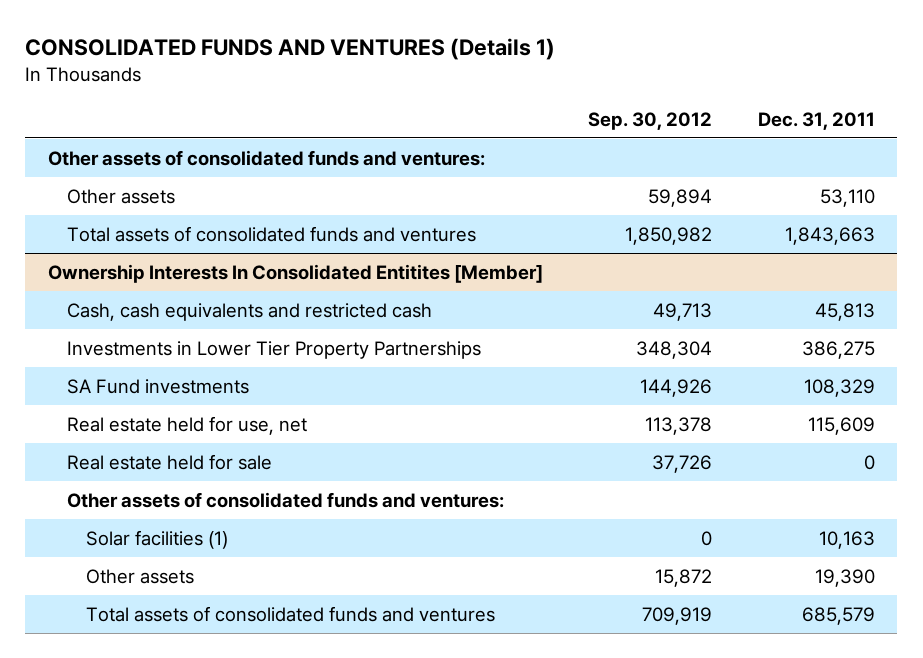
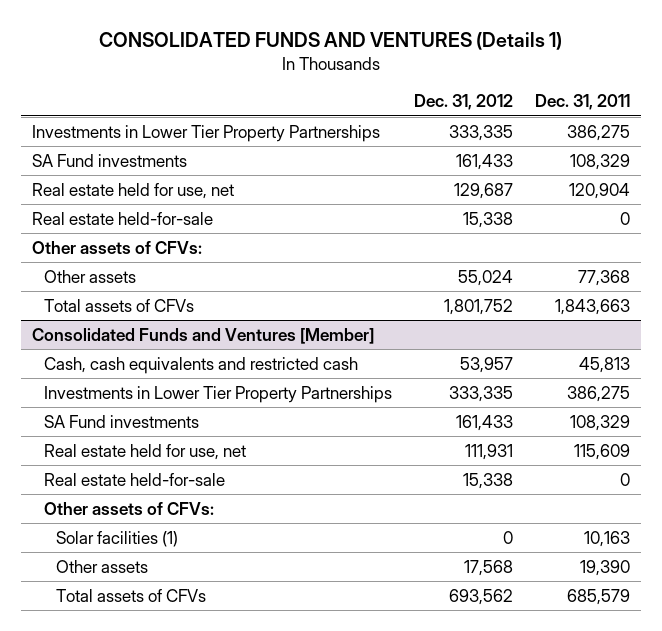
[588,111,713,130] Sep. 30, 2012 -> none
none -> [414,94,514,111] Dec. 31, 2012
[47,263,543,283] Ownership Interests In Consolidated Entitites [Member] -> none
none -> [31,124,380,142] Investments in Lower Tier Property Partnerships
none -> [31,153,187,167] SA Fund investments
none -> [31,182,234,199] Real estate held for use, net
none -> [31,211,213,225] Real estate held-for-sale
[47,149,485,166] Other assets of consolidated funds and ventures: -> [31,240,202,254] Other assets of CFVs:
[819,188,875,207] 53,110 -> [578,269,631,286] 77,368
[67,225,477,242] Total assets of consolidated funds and ventures -> [44,298,195,312] Total assets of CFVs
none -> [31,327,374,344] Consolidated Funds and Ventures [Member]
[67,453,273,470] Real estate held for sale -> [44,472,226,486] Real estate held-for-sale
[67,491,505,508] Other assets of consolidated funds and ventures: -> [44,501,215,515] Other assets of CFVs:
[86,605,496,622] Total assets of consolidated funds and ventures -> [56,588,207,602] Total assets of CFVs

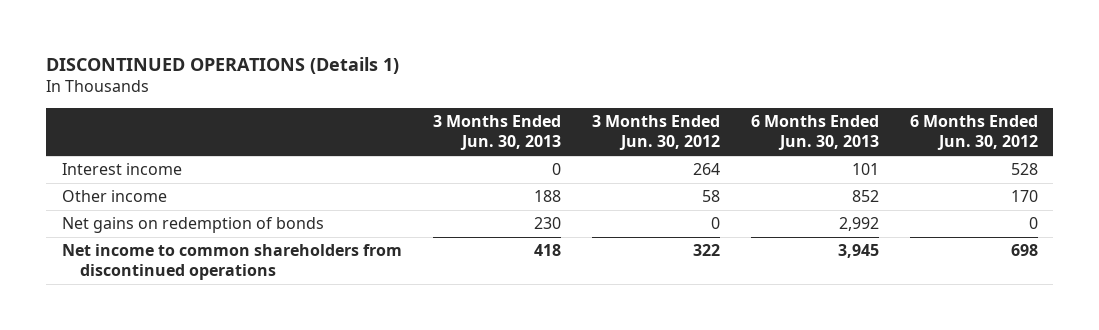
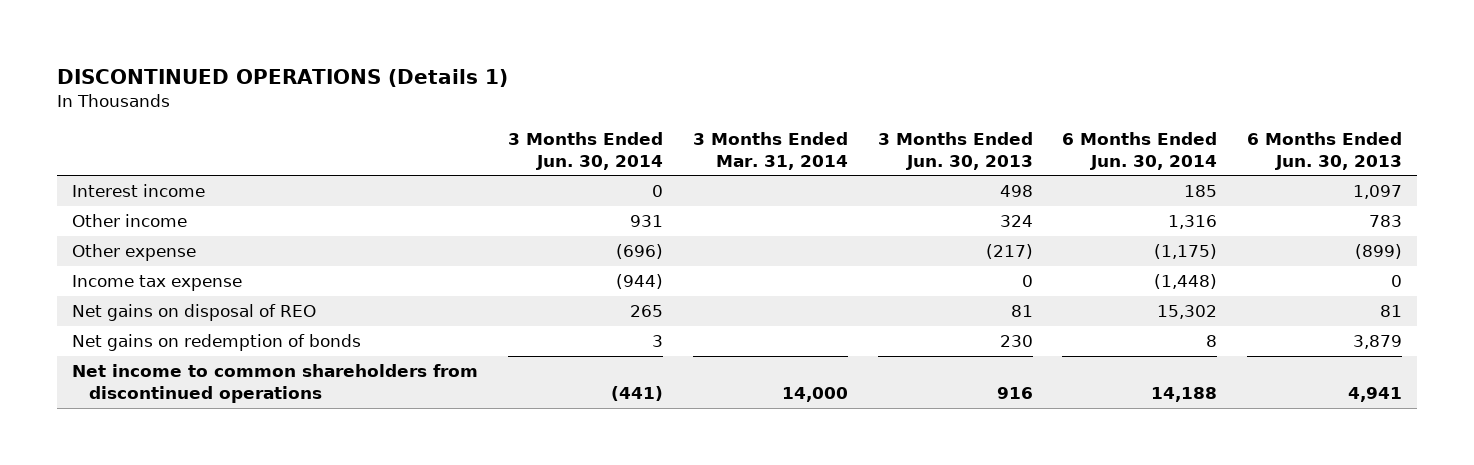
[591,115,720,151] 3 Months Ended Jun. 30, 2012 -> none
[909,115,1038,151] 6 Months Ended Jun. 30, 2012 -> none
none -> [508,132,664,170] 3 Months Ended Jun. 30, 2014
none -> [692,132,848,170] 3 Months Ended Mar. 31, 2014
none -> [1062,132,1218,170] 6 Months Ended Jun. 30, 2014
[551,163,561,176] 0 -> [999,185,1033,198] 498
[851,163,879,176] 101 -> [1353,185,1403,200] 1,097
[533,190,561,203] 188 -> [999,215,1033,228] 324
[851,190,879,203] 852 -> [1369,215,1403,228] 783
none -> [72,244,197,262] Other expense
none -> [72,275,243,292] Income tax expense
none -> [72,304,317,322] Net gains on disposal of REO
[838,217,879,232] 2,992 -> [1353,335,1403,350] 3,879
[533,244,561,257] 418 -> [996,386,1033,399] 916
[837,244,879,259] 3,945 -> [1348,386,1403,402] 4,941

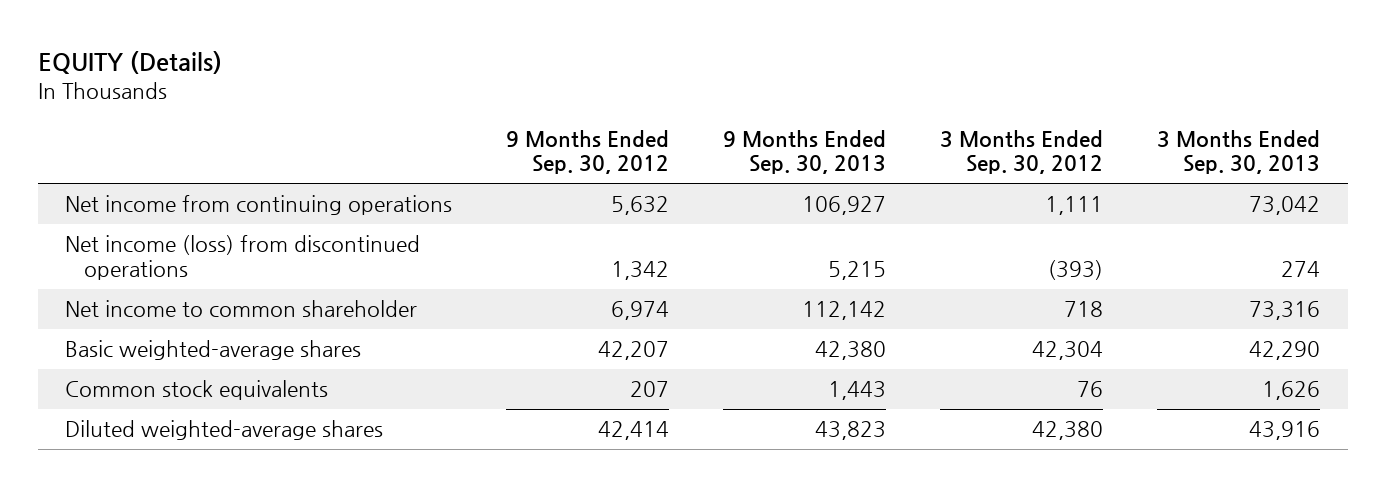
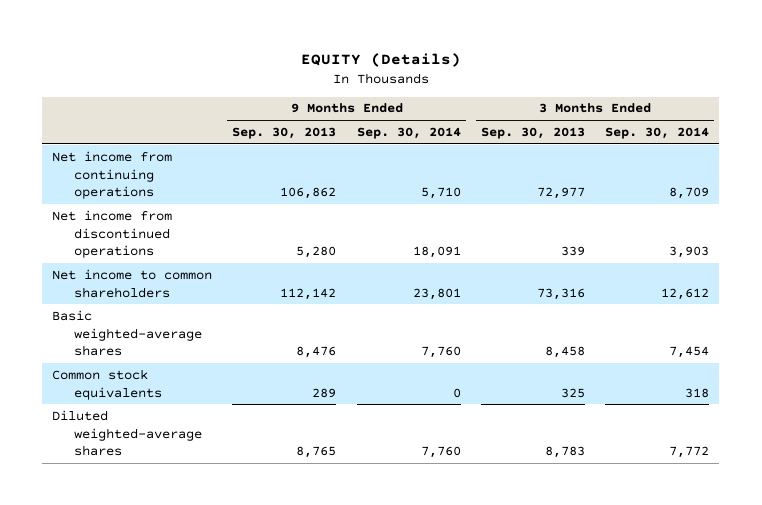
[505,130,669,175] 9 Months Ended Sep. 30, 2012 -> none
[940,130,1104,175] 3 Months Ended Sep. 30, 2012 -> none
none -> [356,126,461,139] Sep. 30, 2014
none -> [605,126,710,139] Sep. 30, 2014
[802,196,887,216] 106,927 -> [280,187,337,200] 106,862
[1249,196,1321,216] 73,042 -> [537,187,586,200] 72,977
[64,235,420,280] Net income (loss) from discontinued operations -> [52,209,173,259] Net income from discontinued operations
[828,260,887,280] 5,215 -> [296,246,337,259] 5,280
[1281,260,1321,277] 274 -> [561,246,586,257] 339
[64,300,417,318] Net income to common shareholder -> [52,268,213,298] Net income to common shareholders
[815,341,887,361] 42,380 -> [296,346,337,359] 8,476
[1249,341,1321,361] 42,290 -> [545,346,586,359] 8,458
[828,381,887,401] 1,443 -> [312,387,337,398] 289
[1262,381,1321,401] 1,626 -> [561,387,586,398] 325
[815,421,887,441] 43,823 -> [296,446,337,459] 8,765
[1249,421,1321,441] 43,916 -> [545,446,586,459] 8,783

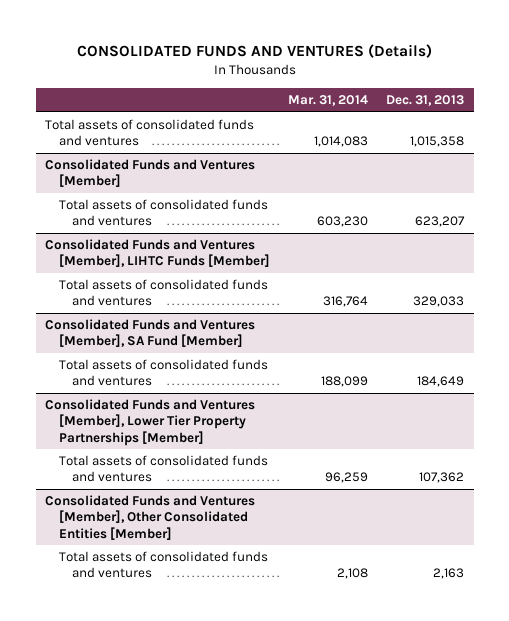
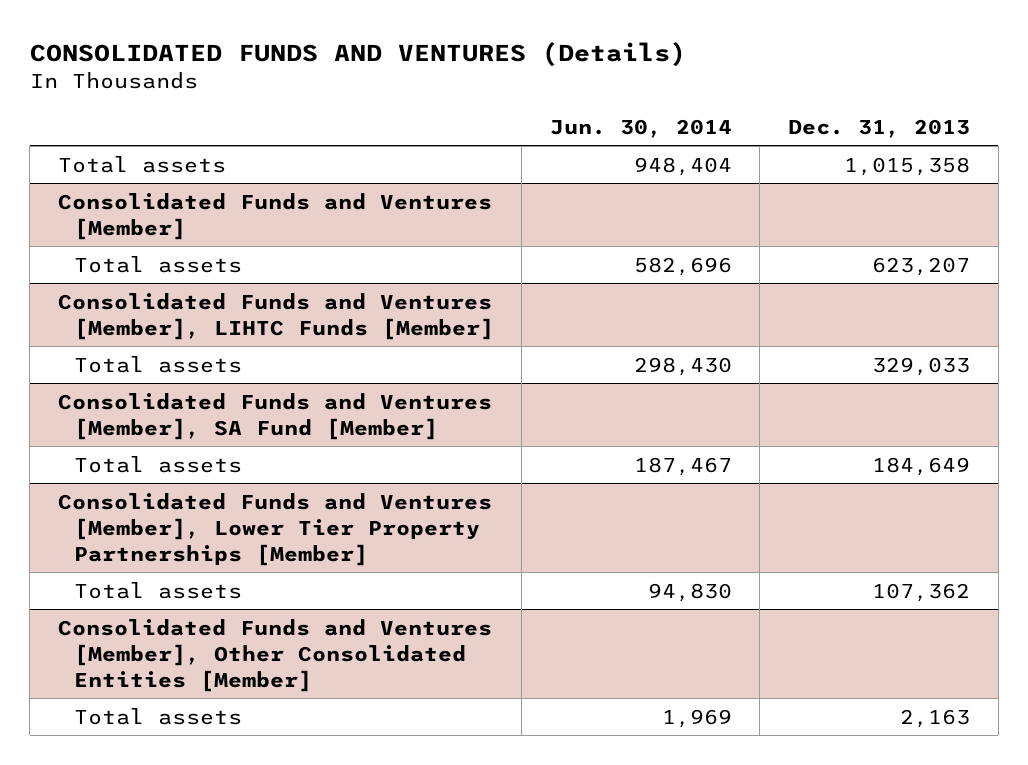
[287,94,368,106] Mar. 31, 2014 -> none
none -> [549,118,732,138] Jun. 30, 2014
[45,119,255,147] Total assets of consolidated funds and ventures -> [57,155,226,173] Total assets
[58,199,268,227] Total assets of consolidated funds and ventures -> [73,255,242,273] Total assets
[58,279,268,307] Total assets of consolidated funds and ventures -> [73,355,242,373] Total assets
[58,359,268,387] Total assets of consolidated funds and ventures -> [73,455,242,473] Total assets
[58,455,268,483] Total assets of consolidated funds and ventures -> [73,581,242,599] Total assets
[58,551,268,579] Total assets of consolidated funds and ventures -> [73,707,242,725] Total assets

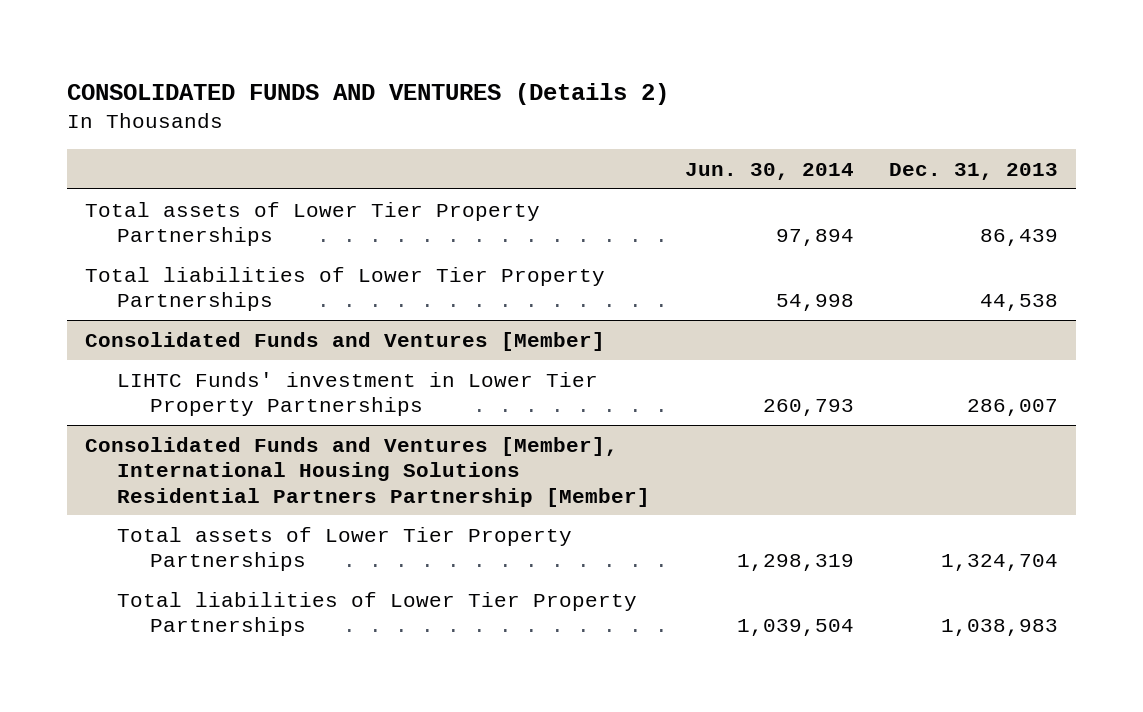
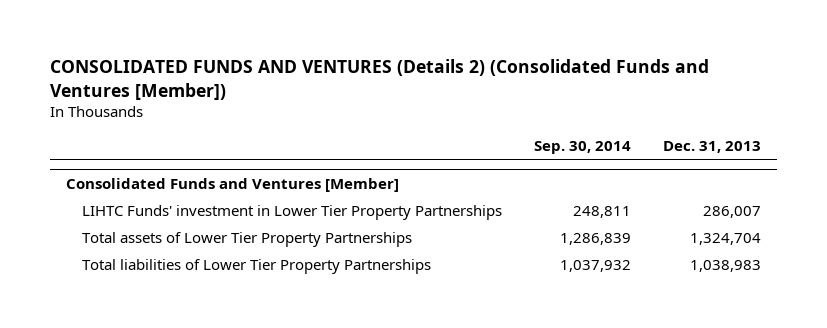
[67,82,670,105] CONSOLIDATED FUNDS AND VENTURES (Details 2) -> [49,59,709,100] CONSOLIDATED FUNDS AND VENTURES (Details 2) (Consolidated Funds and Ventures [Member])
[685,162,855,180] Jun. 30, 2014 -> none
none -> [534,141,632,155] Sep. 30, 2014
[84,201,540,247] Total assets of Lower Tier Property Partnerships -> none
[84,266,605,312] Total liabilities of Lower Tier Property Partnerships -> none
[84,436,651,507] Consolidated Funds and Ventures [Member], International Housing Solutions Residential Partners Partnership [Member] -> none

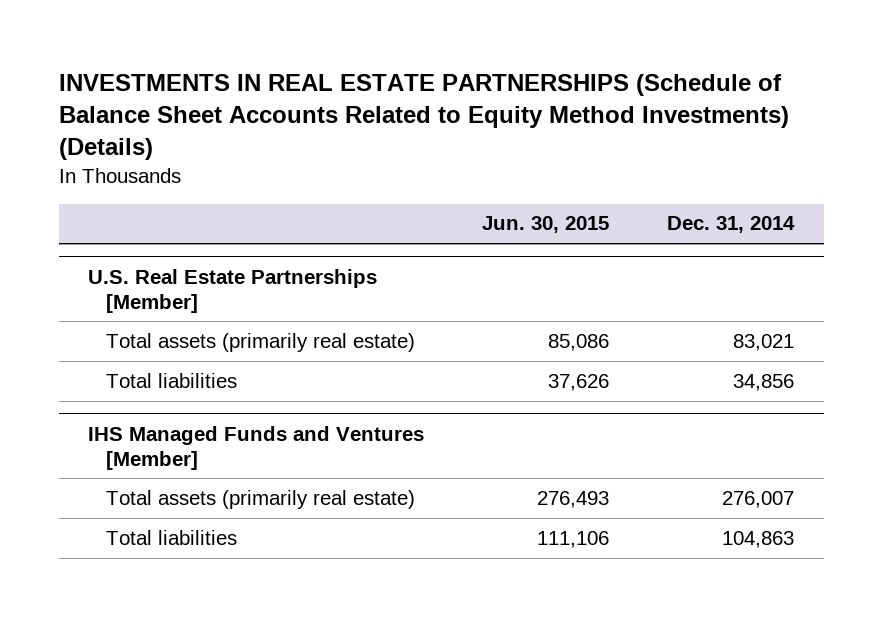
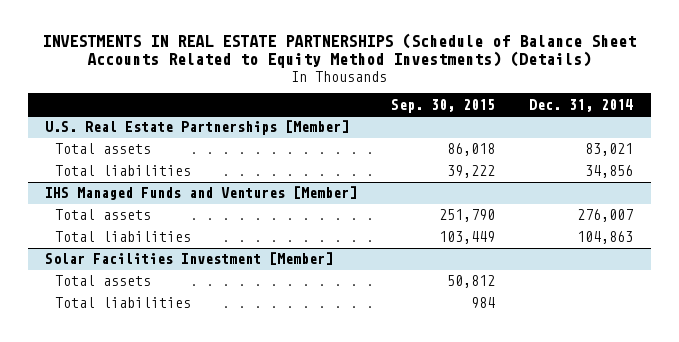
[482,216,610,234] Jun. 30, 2015 -> none
none -> [391,98,496,113] Sep. 30, 2015
[106,332,416,352] Total assets (primarily real estate) -> [55,143,152,155] Total assets
[106,489,416,509] Total assets (primarily real estate) -> [55,209,152,221] Total assets
none -> [45,252,334,266] Solar Facilities Investment [Member]
none -> [55,275,152,287] Total assets
none -> [55,297,192,309] Total liabilities

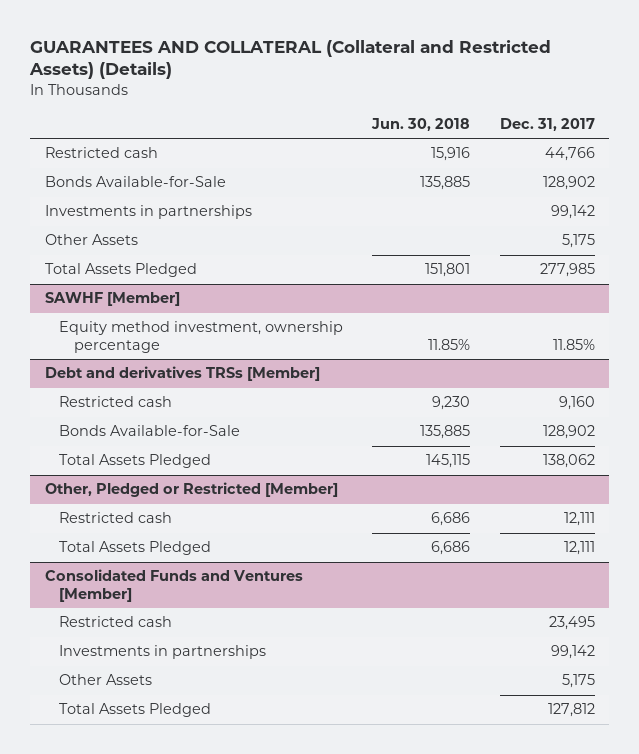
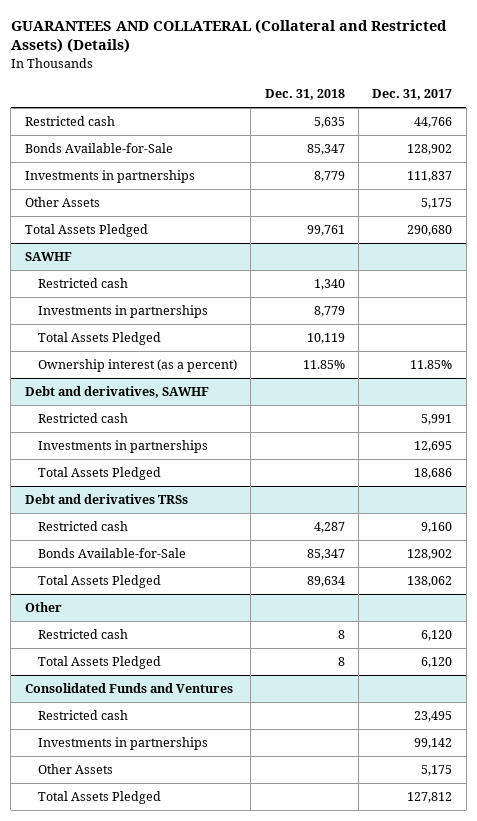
[371,118,471,132] Jun. 30, 2018 -> none
none -> [264,89,345,101] Dec. 31, 2018
[550,205,595,220] 99,142 -> [407,170,453,182] 111,837
[539,263,595,278] 277,985 -> [407,224,453,236] 290,680
[44,292,180,307] SAWHF [Member] -> [24,251,72,261] SAWHF
none -> [37,277,128,288] Restricted cash
none -> [37,304,208,318] Investments in partnerships
none -> [37,331,161,345] Total Assets Pledged
[59,321,344,354] Equity method investment, ownership percentage -> [37,358,237,372] Ownership interest (as a percent)
none -> [24,385,209,398] Debt and derivatives, SAWHF
none -> [37,412,128,423] Restricted cash
none -> [37,439,208,453] Investments in partnerships
none -> [37,466,161,480] Total Assets Pledged
[44,366,320,382] Debt and derivatives TRSs [Member] -> [24,493,188,504] Debt and derivatives TRSs
[44,482,338,498] Other, Pledged or Restricted [Member] -> [24,601,62,612] Other
[563,512,595,527] 12,111 -> [421,629,453,641] 6,120
[563,541,595,556] 12,111 -> [421,656,453,668] 6,120
[44,569,303,603] Consolidated Funds and Ventures [Member] -> [24,682,233,693] Consolidated Funds and Ventures

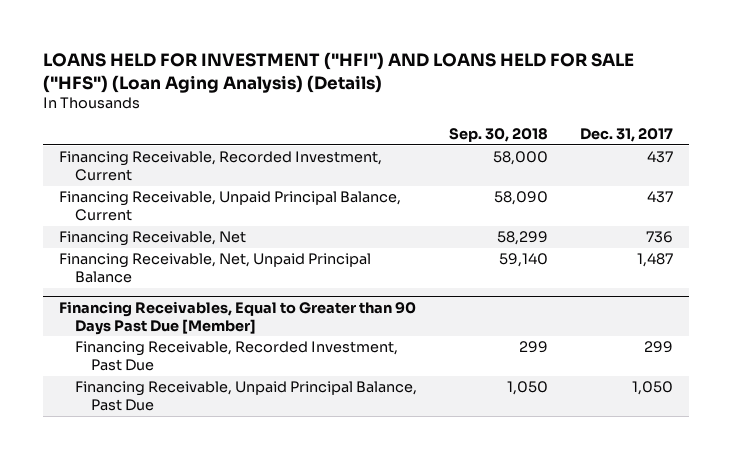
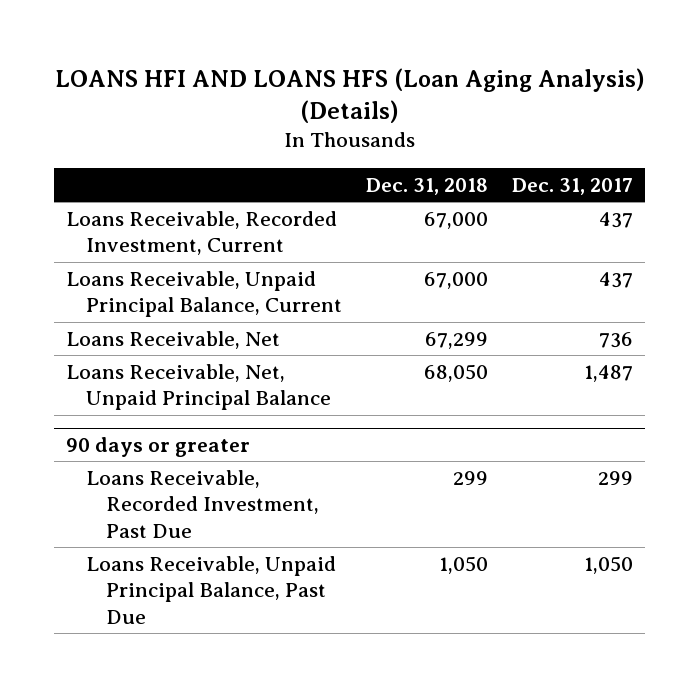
[43,51,635,93] LOANS HELD FOR INVESTMENT ("HFI") AND LOANS HELD FOR SALE ("HFS") (Loan Aging Analysis) (Details) -> [54,67,645,124] LOANS HFI AND LOANS HFS (Loan Aging Analysis) (Details)
[448,128,548,143] Sep. 30, 2018 -> none
none -> [366,178,489,196] Dec. 31, 2018
[59,151,383,182] Financing Receivable, Recorded Investment, Current -> [66,210,338,256] Loans Receivable, Recorded Investment, Current
[59,191,402,222] Financing Receivable, Unpaid Principal Balance, Current -> [66,270,343,318] Loans Receivable, Unpaid Principal Balance, Current
[59,231,247,247] Financing Receivable, Net -> [66,330,281,349] Loans Receivable, Net
[59,253,372,284] Financing Receivable, Net, Unpaid Principal Balance -> [66,363,332,411] Loans Receivable, Net, Unpaid Principal Balance
[59,301,417,335] Financing Receivables, Equal to Greater than 90 Days Past Due [Member] -> [66,436,251,457] 90 days or greater
[75,341,399,372] Financing Receivable, Recorded Investment, Past Due -> [86,469,319,538] Loans Receivable, Recorded Investment, Past Due
[75,381,418,412] Financing Receivable, Unpaid Principal Balance, Past Due -> [86,555,337,624] Loans Receivable, Unpaid Principal Balance, Past Due

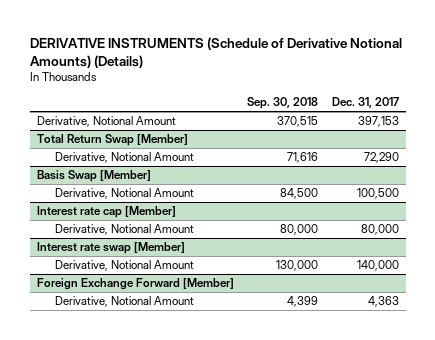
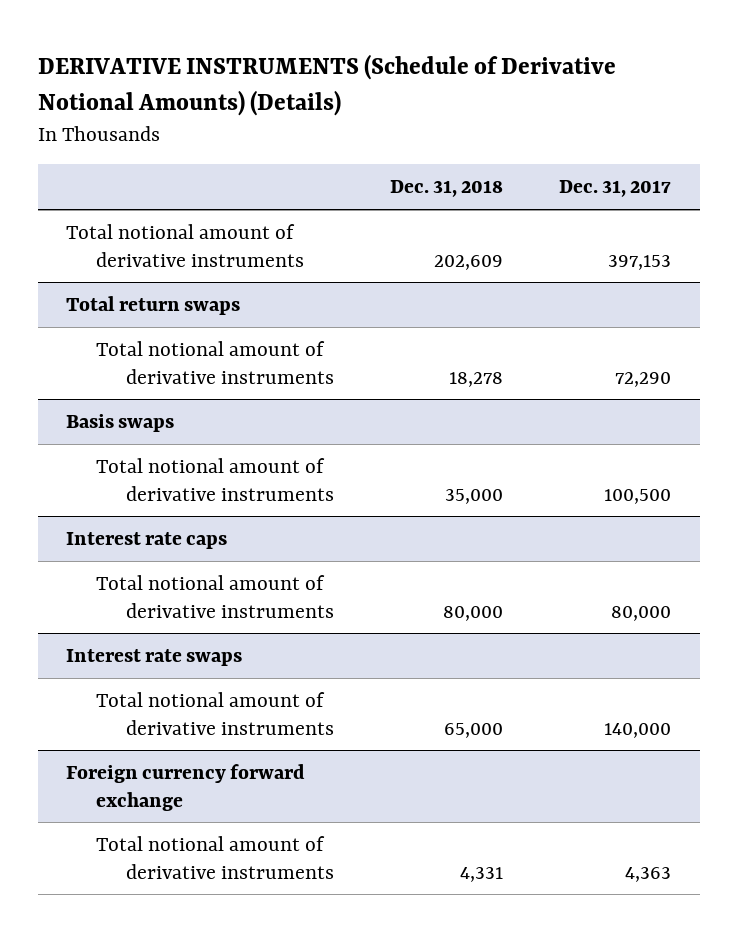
[247,97,319,110] Sep. 30, 2018 -> none
none -> [390,180,504,198] Dec. 31, 2018
[36,116,176,128] Derivative, Notional Amount -> [66,224,304,267] Total notional amount of derivative instruments
[36,134,188,147] Total Return Swap [Member] -> [66,296,241,316] Total return swaps
[54,152,194,164] Derivative, Notional Amount -> [95,341,334,384] Total notional amount of derivative instruments
[36,170,151,183] Basis Swap [Member] -> [66,414,175,433] Basis swaps
[54,188,194,200] Derivative, Notional Amount -> [95,458,334,501] Total notional amount of derivative instruments
[36,206,176,219] Interest rate cap [Member] -> [66,532,228,550] Interest rate caps
[54,224,194,236] Derivative, Notional Amount -> [95,575,334,618] Total notional amount of derivative instruments
[36,242,185,255] Interest rate swap [Member] -> [66,649,243,667] Interest rate swaps
[54,260,194,272] Derivative, Notional Amount -> [95,692,334,735] Total notional amount of derivative instruments
[36,278,234,291] Foreign Exchange Forward [Member] -> [66,764,306,811] Foreign currency forward exchange
[54,296,194,308] Derivative, Notional Amount -> [95,836,334,879] Total notional amount of derivative instruments

